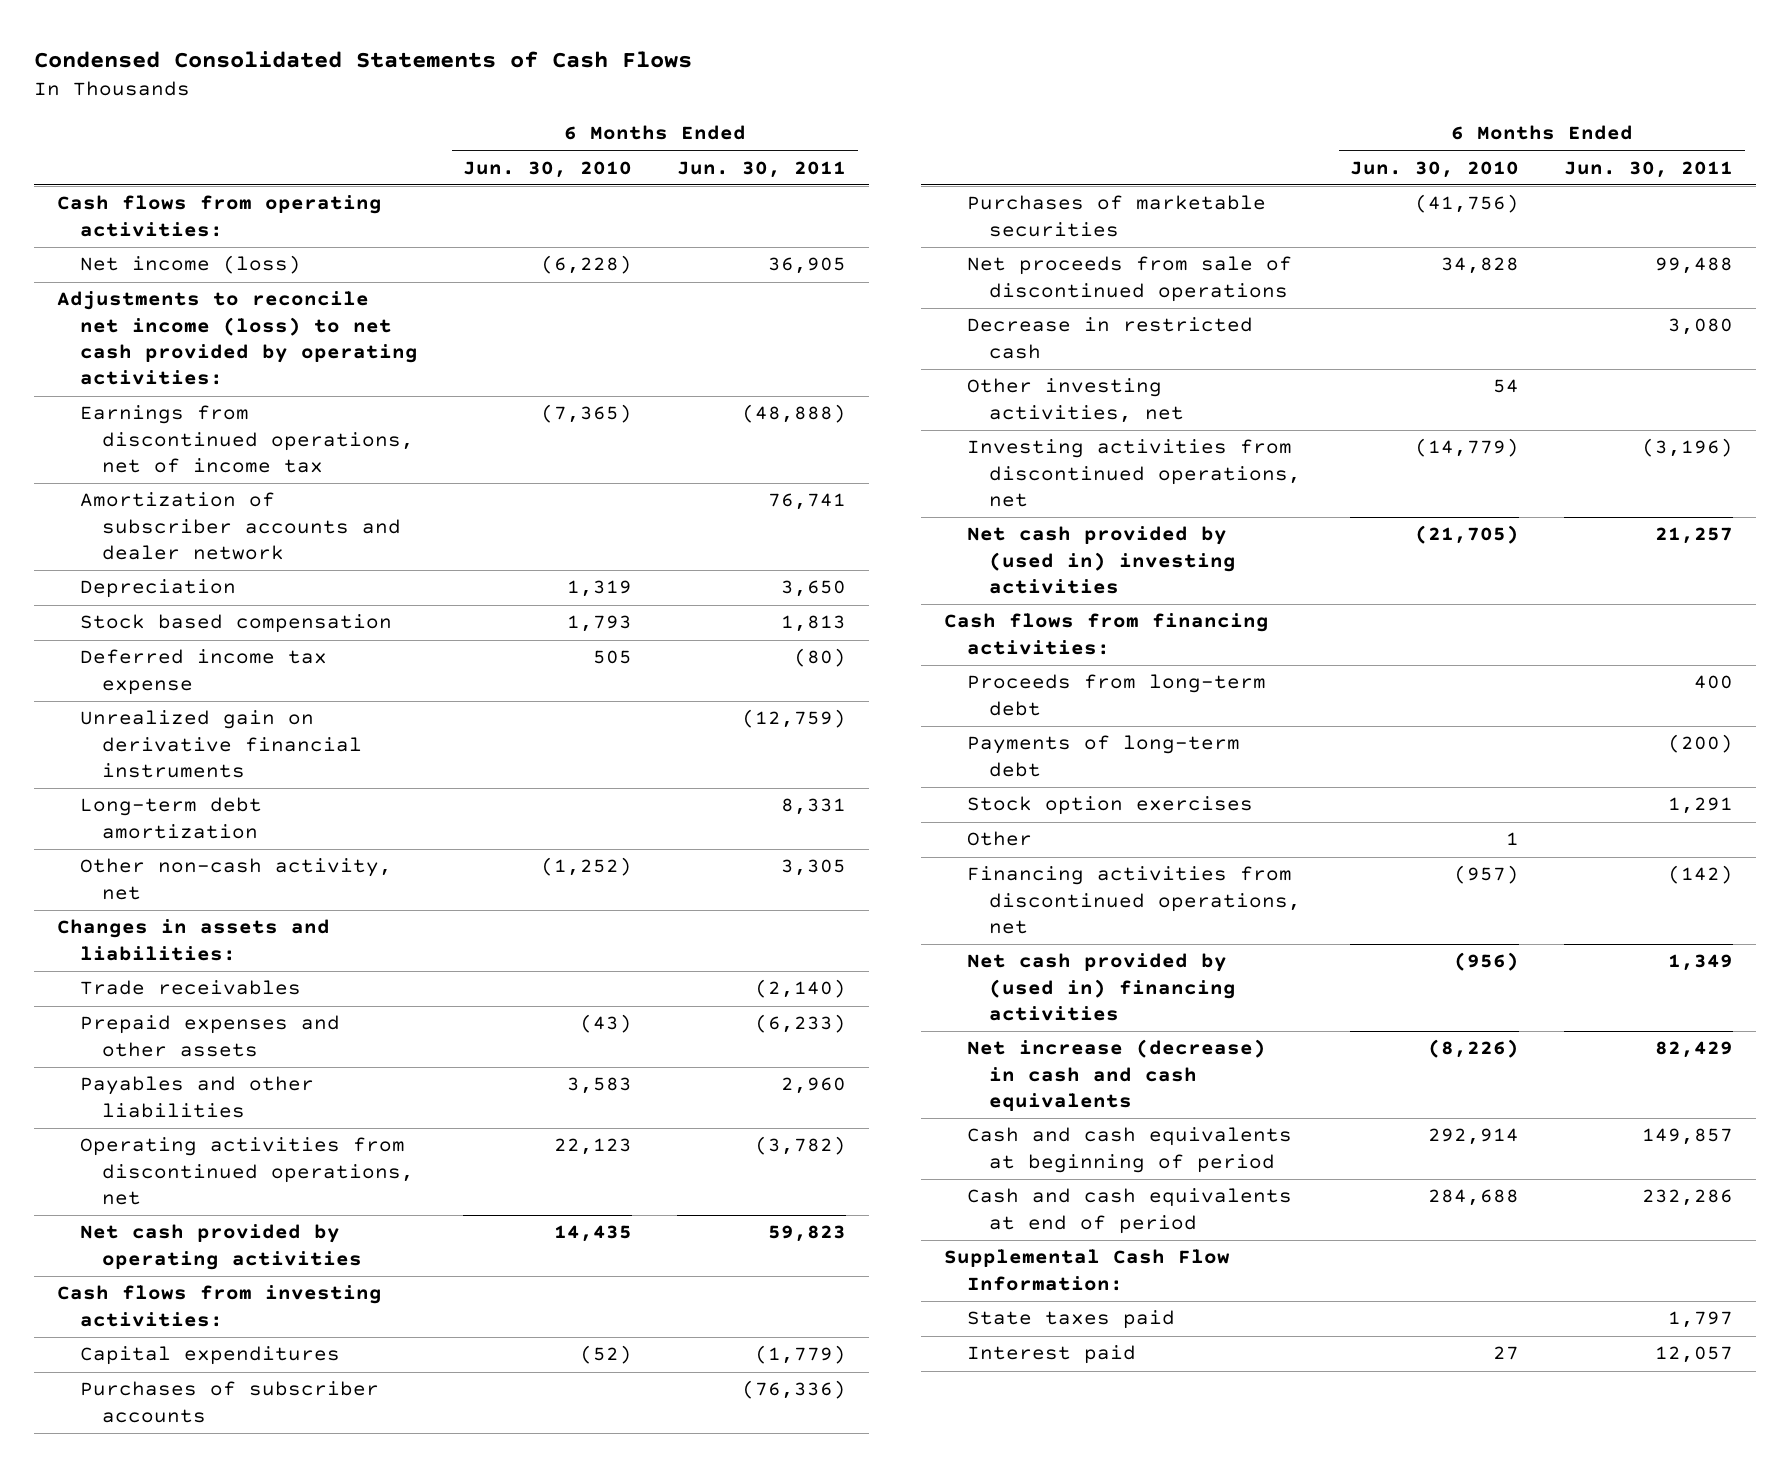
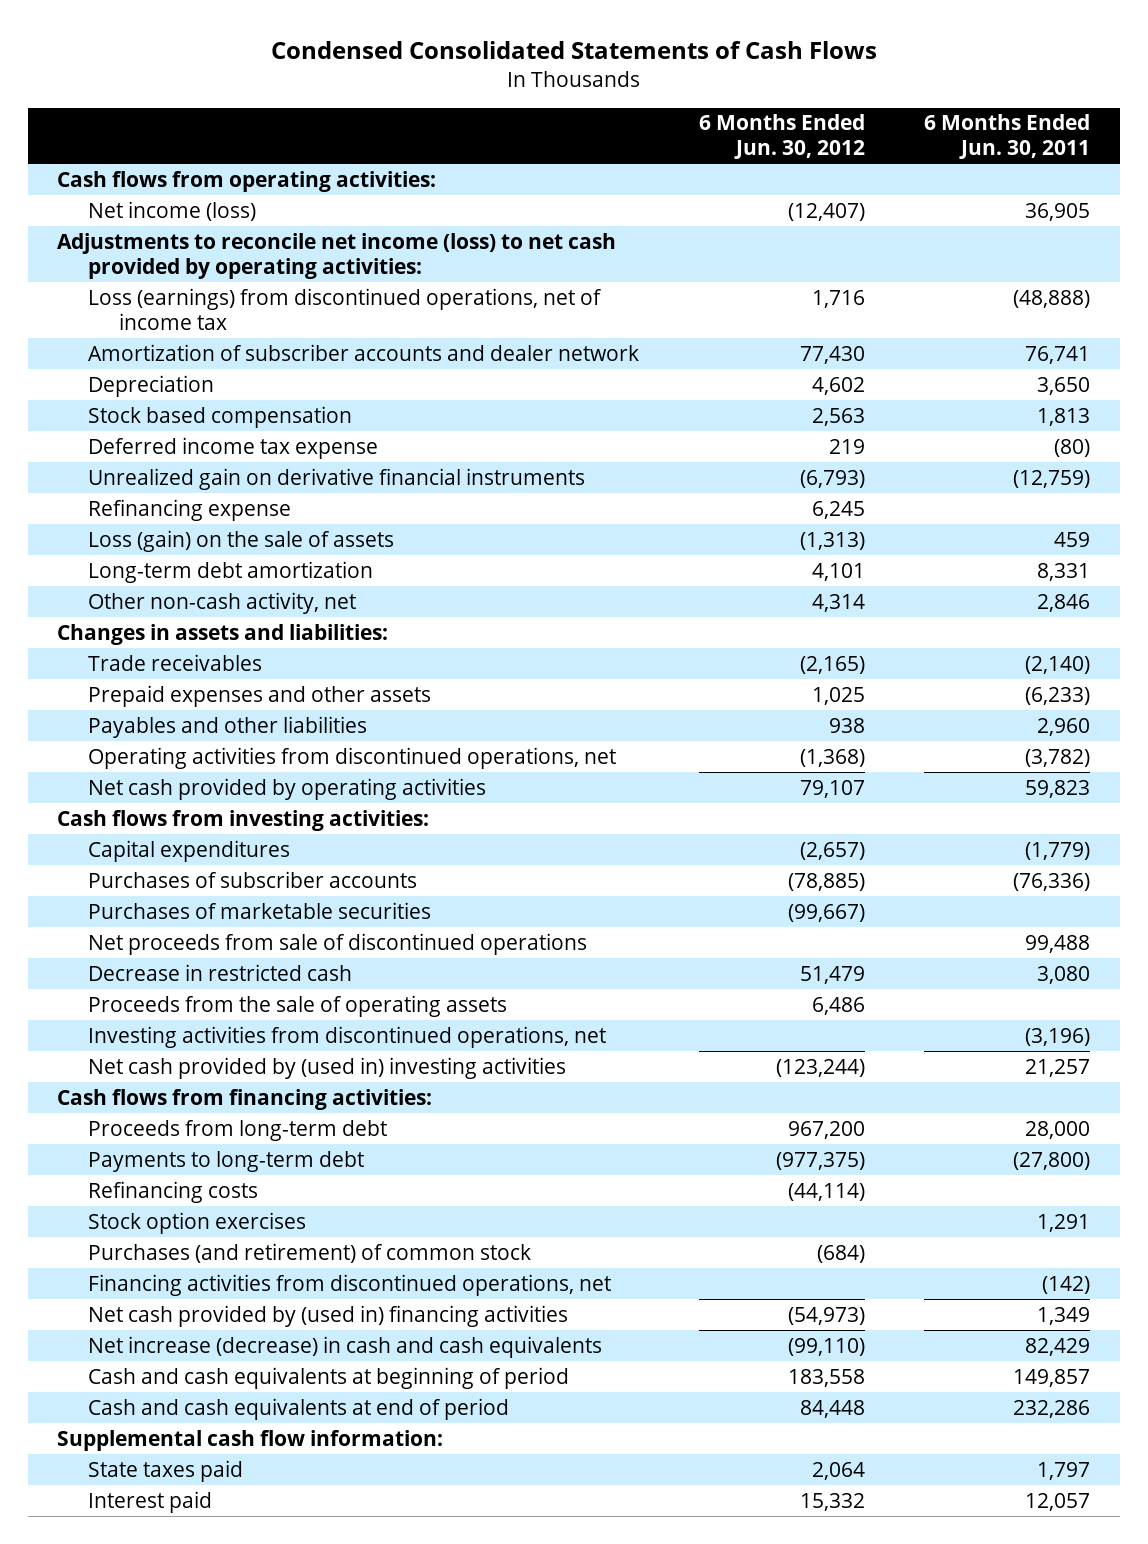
[462,160,632,178] Jun. 30, 2010 -> none
none -> [698,114,865,160] 6 Months Ended Jun. 30, 2012
[79,405,415,474] Earnings from discontinued operations, net of income tax -> [88,287,603,330] Loss (earnings) from discontinued operations, net of income tax
none -> [88,498,292,521] Refinancing expense
none -> [88,529,395,552] Loss (gain) on the sale of assets
[781,859,847,877] 3,305 -> [1037,593,1091,612] 2,846
[966,378,1185,423] Other investing activities, net -> none
none -> [88,994,508,1017] Proceeds from the sale of operating assets
[1694,675,1734,690] 400 -> [1025,1120,1091,1139] 28,000
[966,735,1240,777] Payments of long-term debt -> [88,1150,365,1172] Payments to long-term debt
[1668,734,1734,754] (200) -> [1013,1151,1091,1170] (27,800)
none -> [88,1180,259,1203] Refinancing costs
[966,831,1032,847] Other -> none
none -> [88,1242,532,1263] Purchases (and retirement) of common stock
[943,1249,1230,1291] Supplemental Cash Flow Information: -> [57,1429,444,1451] Supplemental cash flow information:

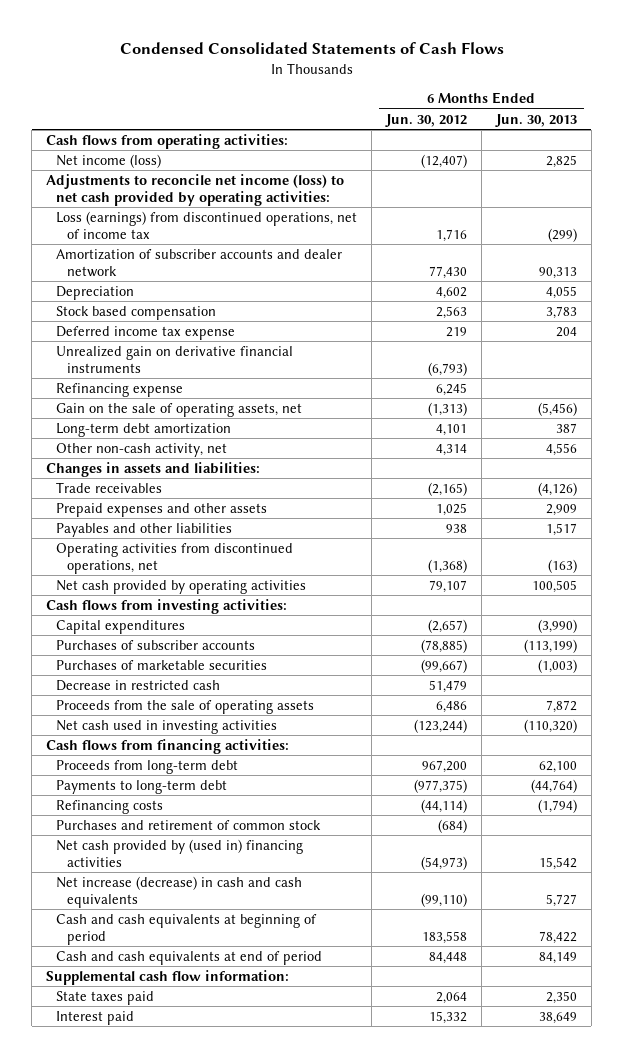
[924,114,1091,160] 6 Months Ended Jun. 30, 2011 -> none
none -> [494,113,577,127] Jun. 30, 2013
[88,529,395,552] Loss (gain) on the sale of assets -> [56,402,303,417] Gain on the sale of operating assets, net
[88,932,588,955] Net proceeds from sale of discontinued operations -> none
[88,1025,607,1048] Investing activities from discontinued operations, net -> none
[88,1056,567,1079] Net cash provided by (used in) investing activities -> [56,719,278,734] Net cash used in investing activities
[88,1211,307,1234] Stock option exercises -> none
[88,1273,612,1296] Financing activities from discontinued operations, net -> none
[88,1242,532,1263] Purchases (and retirement) of common stock -> [56,819,322,830] Purchases and retirement of common stock

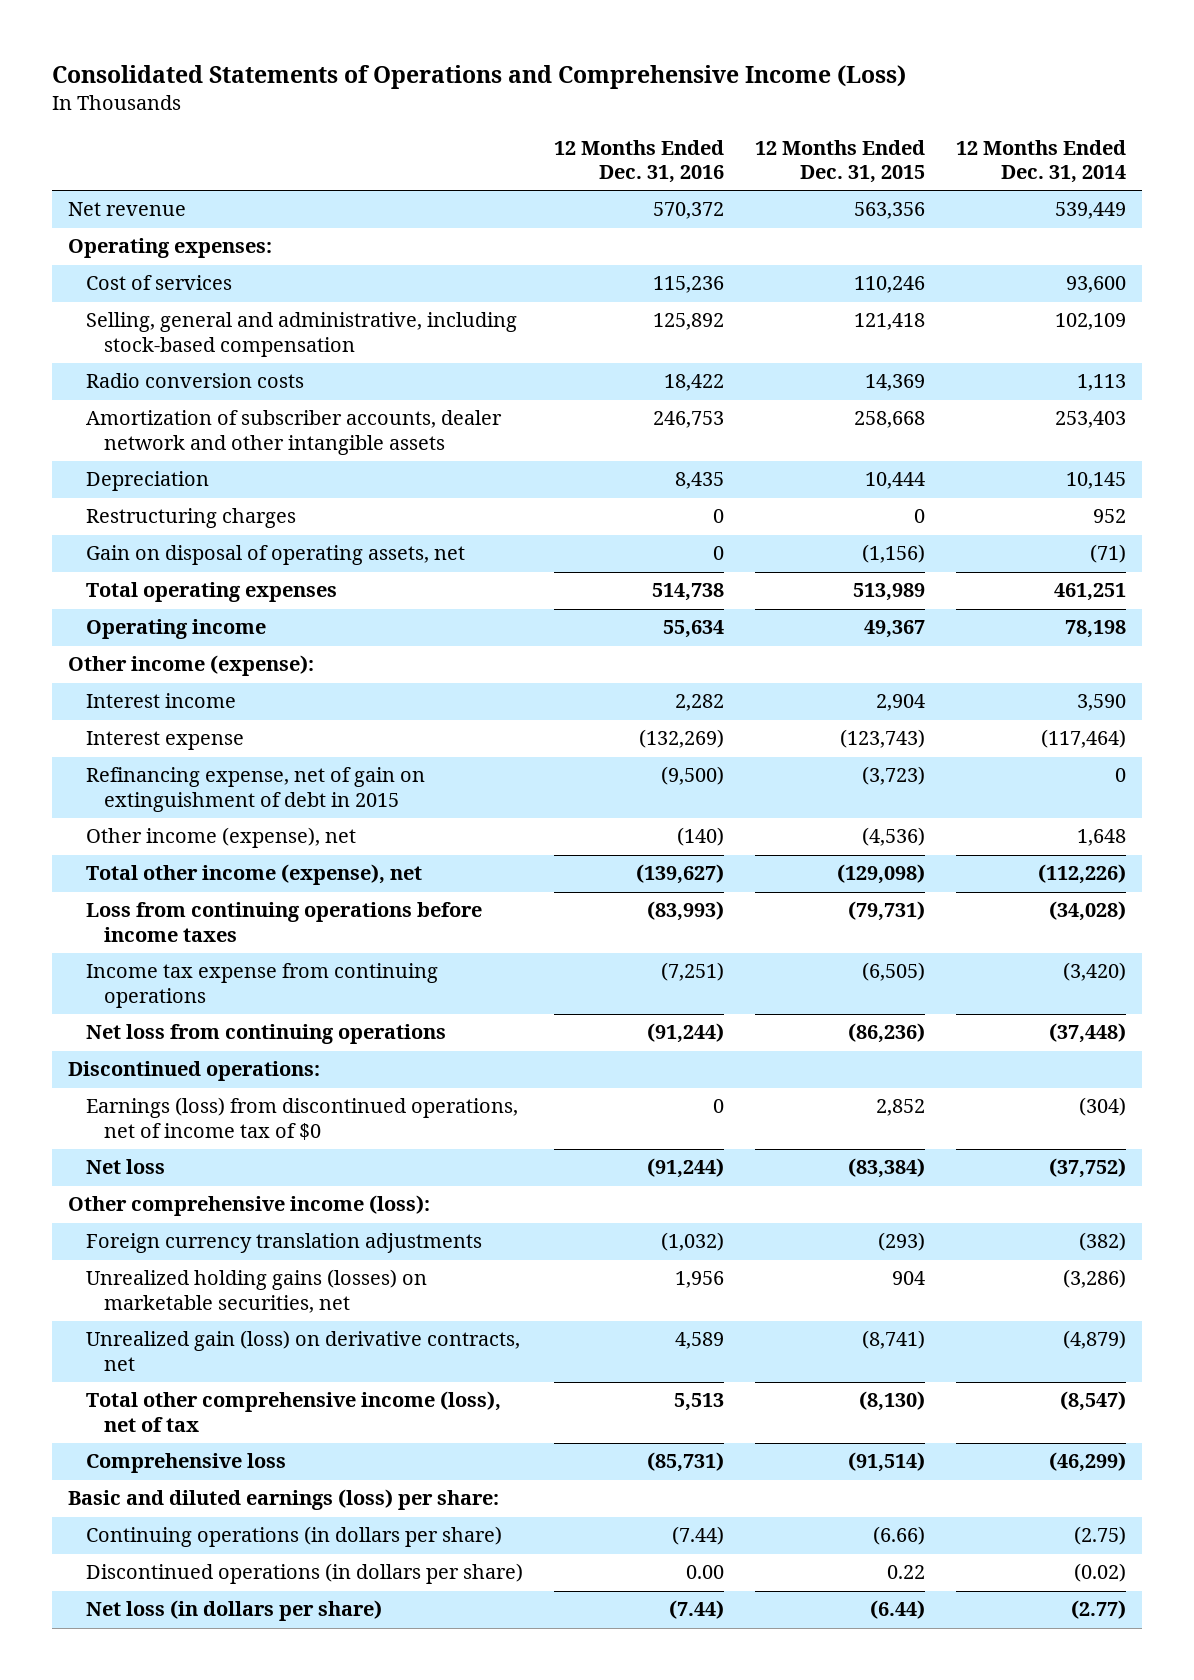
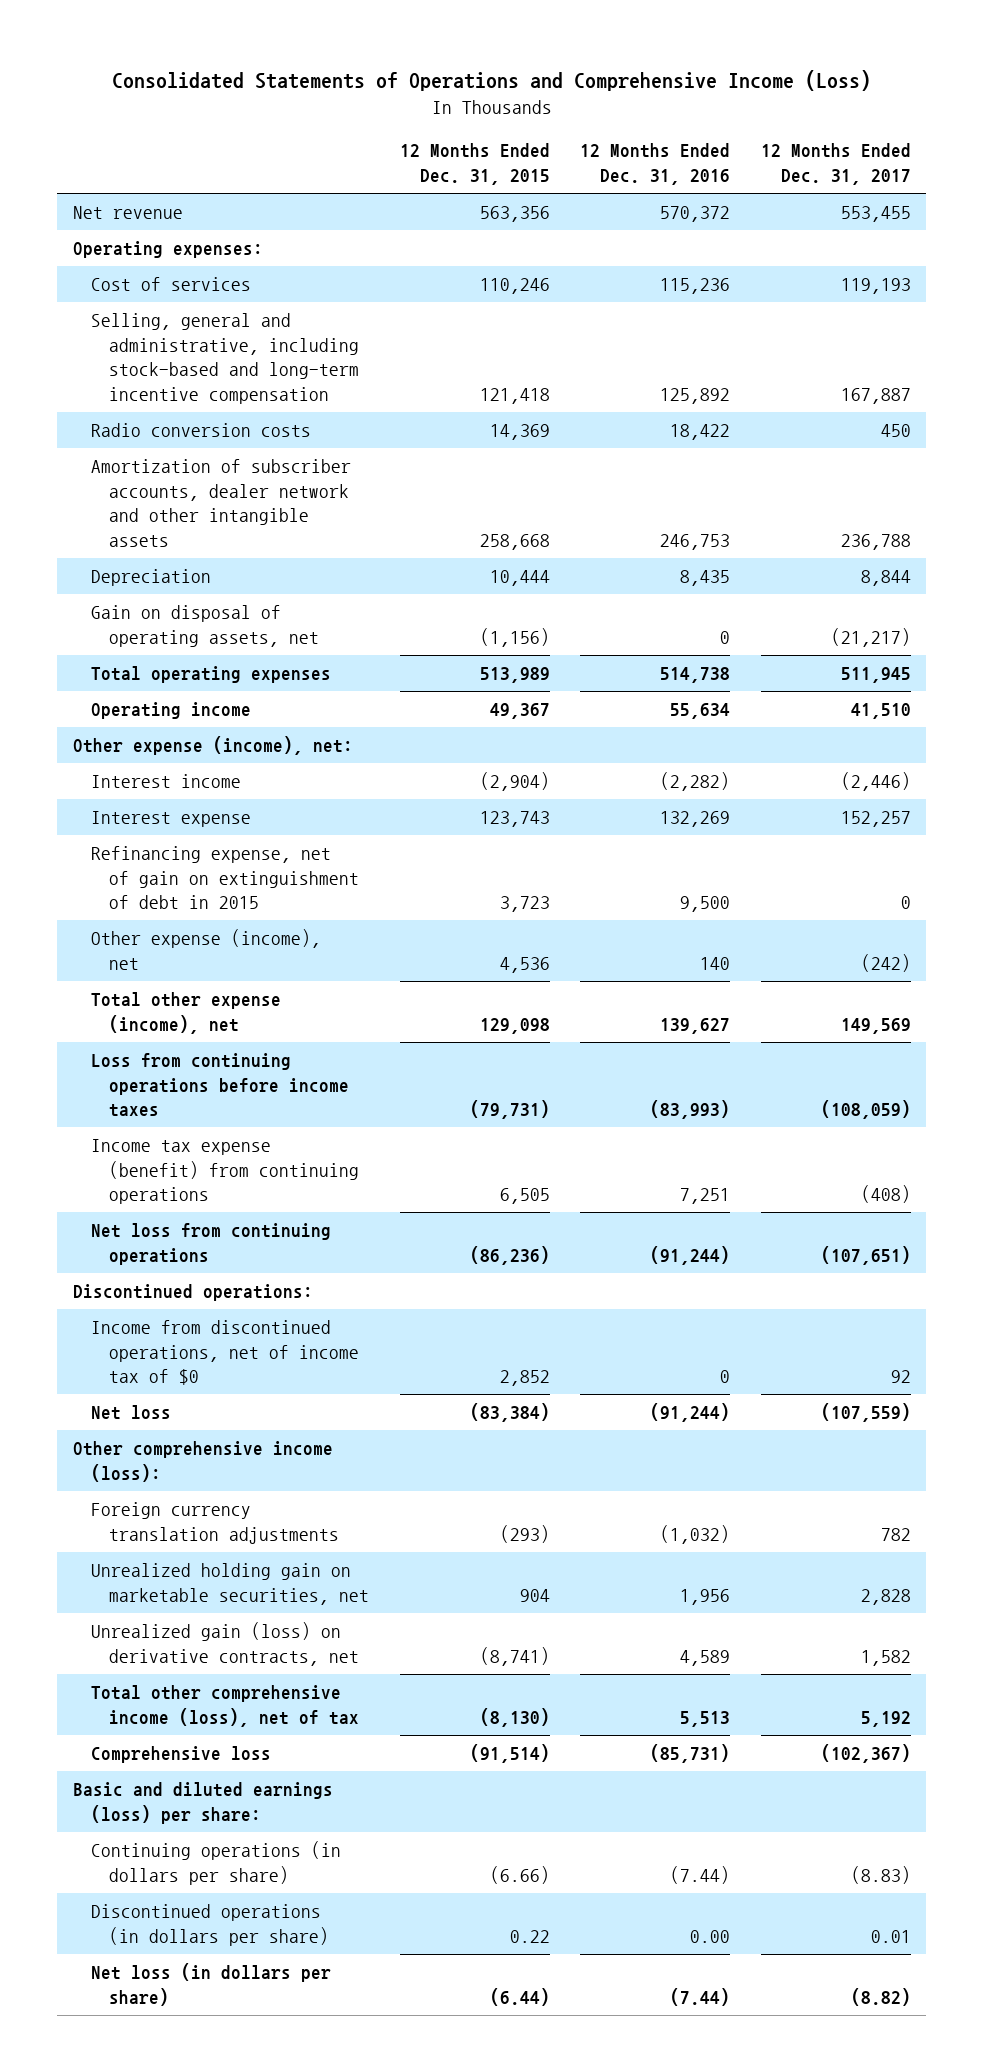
[956,139,1127,184] 12 Months Ended Dec. 31, 2014 -> none
none -> [761,143,912,186] 12 Months Ended Dec. 31, 2017
[85,312,517,357] Selling, general and administrative, including stock-based compensation -> [90,313,359,405] Selling, general and administrative, including stock-based and long-term incentive compensation
[85,508,296,529] Restructuring charges -> none
[67,655,314,677] Other income (expense): -> [72,736,353,756] Other expense (income), net:
[674,694,724,712] 2,282 -> [660,772,731,792] (2,282)
[875,694,925,712] 2,904 -> [479,772,550,792] (2,904)
[638,729,724,749] (132,269) -> [660,811,731,828] 132,269
[839,729,925,749] (123,743) -> [479,811,550,828] 123,743
[660,766,724,786] (9,500) -> [680,896,731,913] 9,500
[861,766,925,786] (3,723) -> [499,896,550,913] 3,723
[85,827,356,849] Other income (expense), net -> [90,929,321,970] Other expense (income), net
[676,827,724,847] (140) -> [700,956,731,970] 140
[861,827,925,847] (4,536) -> [499,956,550,973] 4,536
[85,864,422,886] Total other income (expense), net -> [90,992,281,1034] Total other expense (income), net
[635,864,724,885] (139,627) -> [660,1017,731,1034] 139,627
[836,864,925,885] (129,098) -> [479,1017,550,1034] 129,098
[85,963,438,1008] Income tax expense from continuing operations -> [90,1139,359,1205] Income tax expense (benefit) from continuing operations
[660,962,724,982] (7,251) -> [680,1188,731,1205] 7,251
[861,962,925,982] (6,505) -> [499,1188,550,1205] 6,505
[85,1097,518,1140] Earnings (loss) from discontinued operations, net of income tax of $0 -> [90,1320,359,1386] Income from discontinued operations, net of income tax of $0
[85,1269,427,1313] Unrealized holding gains (losses) on marketable securities, net -> [90,1563,369,1605] Unrealized holding gain on marketable securities, net

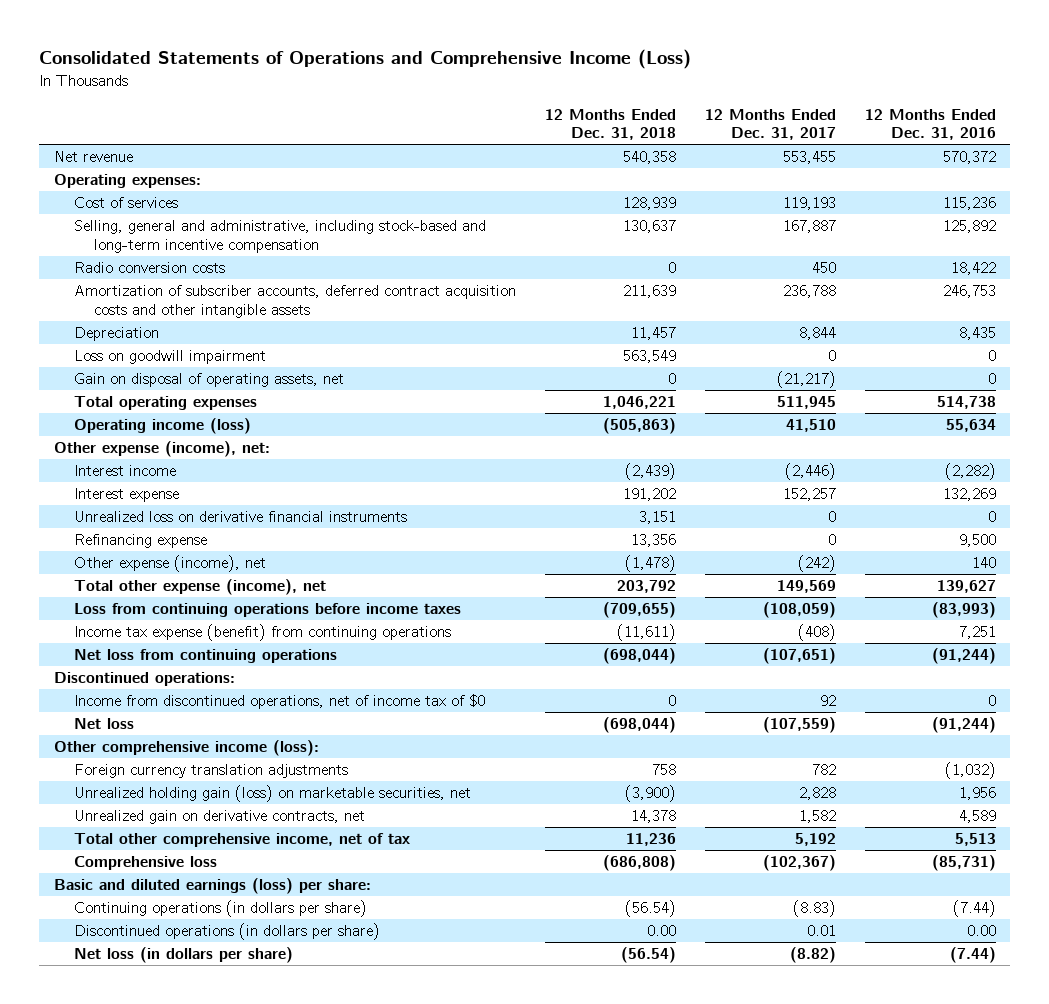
[399,143,550,186] 12 Months Ended Dec. 31, 2015 -> none
none -> [544,108,676,141] 12 Months Ended Dec. 31, 2018
[90,459,351,548] Amortization of subscriber accounts, dealer network and other intangible assets -> [73,285,516,318] Amortization of subscriber accounts, deferred contract acquisition costs and other intangible assets
none -> [73,350,266,365] Loss on goodwill impairment
[90,702,251,720] Operating income -> [73,418,251,435] Operating income (loss)
none -> [73,511,407,523] Unrealized loss on derivative financial instruments
[90,846,359,910] Refinancing expense, net of gain on extinguishment of debt in 2015 -> [73,534,207,549] Refinancing expense
[90,1563,369,1605] Unrealized holding gain on marketable securities, net -> [73,785,471,803] Unrealized holding gain (loss) on marketable securities, net
[90,1622,359,1666] Unrealized gain (loss) on derivative contracts, net -> [73,810,365,825] Unrealized gain on derivative contracts, net
[90,1685,359,1727] Total other comprehensive income (loss), net of tax -> [73,833,410,848] Total other comprehensive income, net of tax

